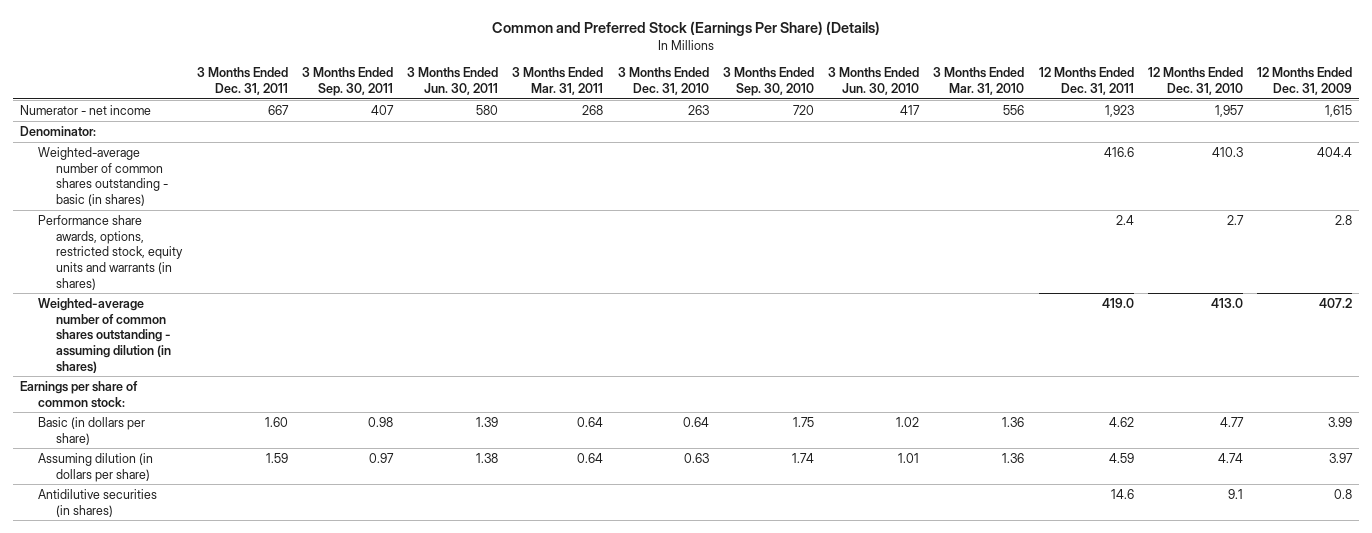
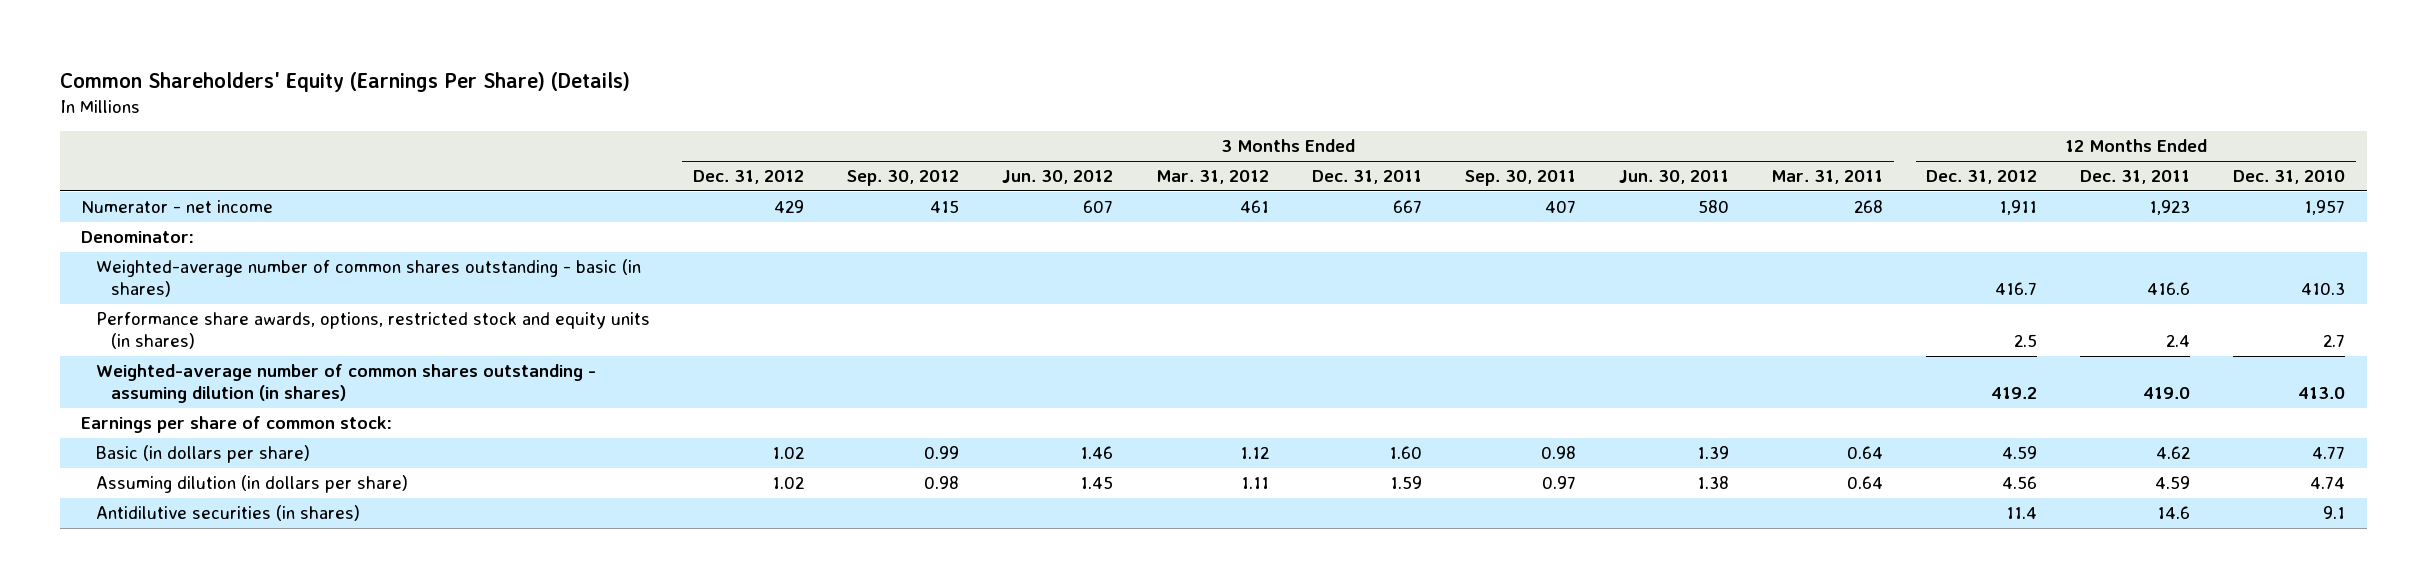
[492,20,881,36] Common and Preferred Stock (Earnings Per Share) (Details) -> [59,72,630,93] Common Shareholders' Equity (Earnings Per Share) (Details)
[617,67,709,96] 3 Months Ended Dec. 31, 2010 -> none
[722,67,814,97] 3 Months Ended Sep. 30, 2010 -> none
[828,67,920,96] 3 Months Ended Jun. 30, 2010 -> none
[933,67,1025,96] 3 Months Ended Mar. 31, 2010 -> none
[1257,67,1353,96] 12 Months Ended Dec. 31, 2009 -> none
none -> [693,170,805,185] Dec. 31, 2012
none -> [847,170,960,187] Sep. 30, 2012
none -> [1001,170,1113,185] Jun. 30, 2012
none -> [1155,170,1269,185] Mar. 31, 2012
none -> [1926,170,2038,185] Dec. 31, 2012
[38,214,184,290] Performance share awards, options, restricted stock, equity units and warrants (in shares) -> [96,312,651,350] Performance share awards, options, restricted stock and equity units (in shares)

